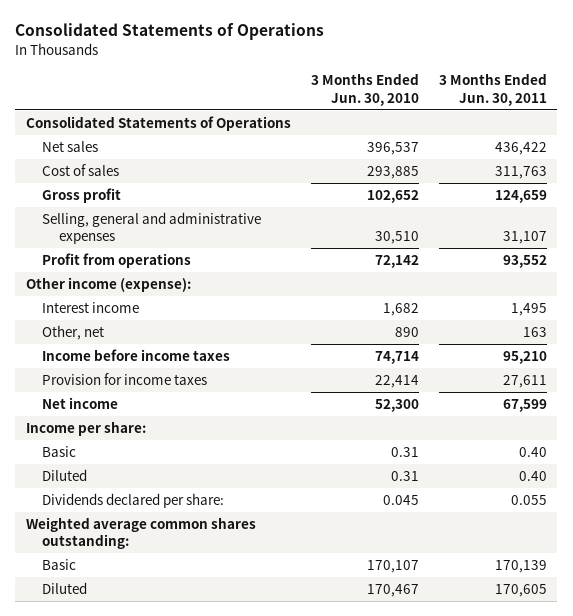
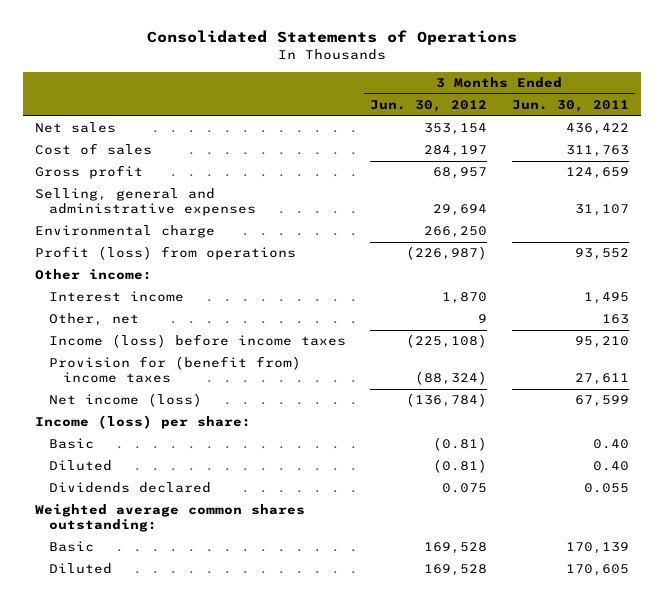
[310,73,419,106] 3 Months Ended Jun. 30, 2010 -> none
none -> [370,100,488,113] Jun. 30, 2012
[25,115,291,131] Consolidated Statements of Operations -> none
none -> [34,225,215,239] Environmental charge
[42,252,192,268] Profit from operations -> [34,246,296,261] Profit (loss) from operations
[25,276,191,292] Other income (expense): -> [34,269,152,281] Other income:
[42,348,231,361] Income before income taxes -> [48,334,346,349] Income (loss) before income taxes
[42,372,208,385] Provision for income taxes -> [48,356,301,384] Provision for (benefit from) income taxes
[42,396,119,409] Net income -> [48,393,202,408] Net income (loss)
[25,420,146,436] Income per share: -> [34,415,251,430] Income (loss) per share:
[42,492,225,508] Dividends declared per share: -> [48,482,211,494] Dividends declared

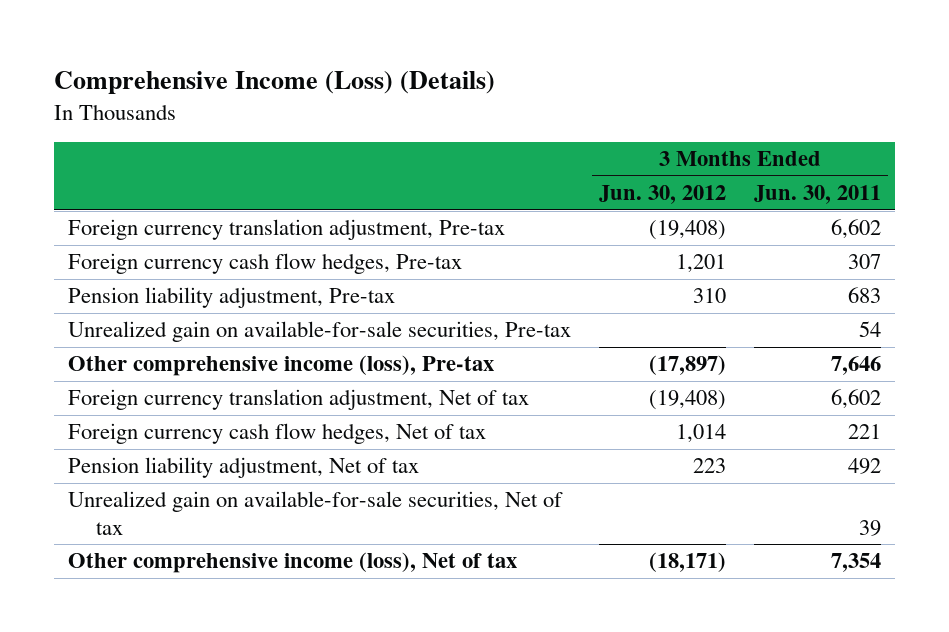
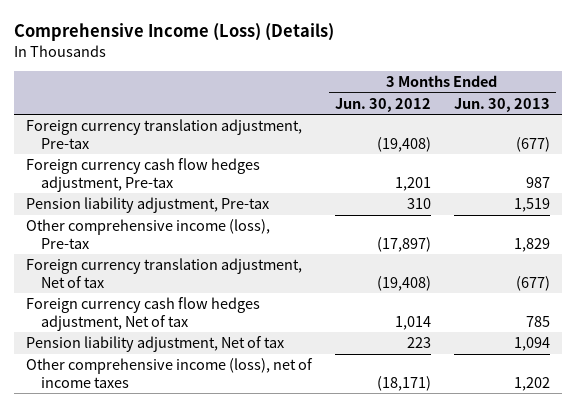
[753,185,881,205] Jun. 30, 2011 -> none
none -> [454,97,551,112] Jun. 30, 2013
[68,253,463,275] Foreign currency cash flow hedges, Pre-tax -> [25,158,260,192] Foreign currency cash flow hedges adjustment, Pre-tax
[68,321,572,343] Unrealized gain on available-for-sale securities, Pre-tax -> none
[68,423,487,445] Foreign currency cash flow hedges, Net of tax -> [25,297,260,331] Foreign currency cash flow hedges adjustment, Net of tax
[68,491,564,535] Unrealized gain on available-for-sale securities, Net of tax -> none
[68,552,518,574] Other comprehensive income (loss), Net of tax -> [25,358,313,388] Other comprehensive income (loss), net of income taxes

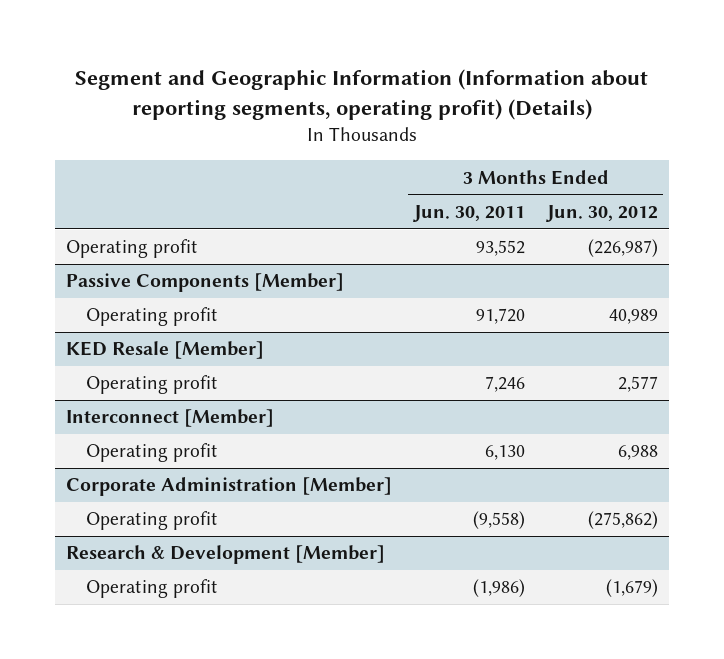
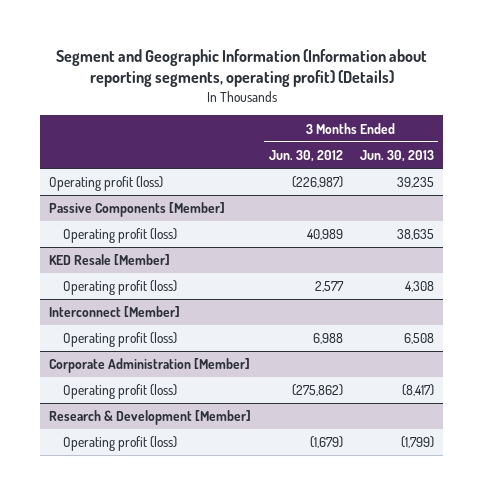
[412,204,525,222] Jun. 30, 2011 -> none
none -> [360,149,435,162] Jun. 30, 2013
[65,239,198,259] Operating profit -> [49,176,164,192] Operating profit (loss)
[85,307,218,327] Operating profit -> [63,228,178,244] Operating profit (loss)
[85,375,218,395] Operating profit -> [63,280,178,296] Operating profit (loss)
[85,443,218,463] Operating profit -> [63,332,178,348] Operating profit (loss)
[85,511,218,531] Operating profit -> [63,384,178,400] Operating profit (loss)
[85,579,218,599] Operating profit -> [63,436,178,452] Operating profit (loss)

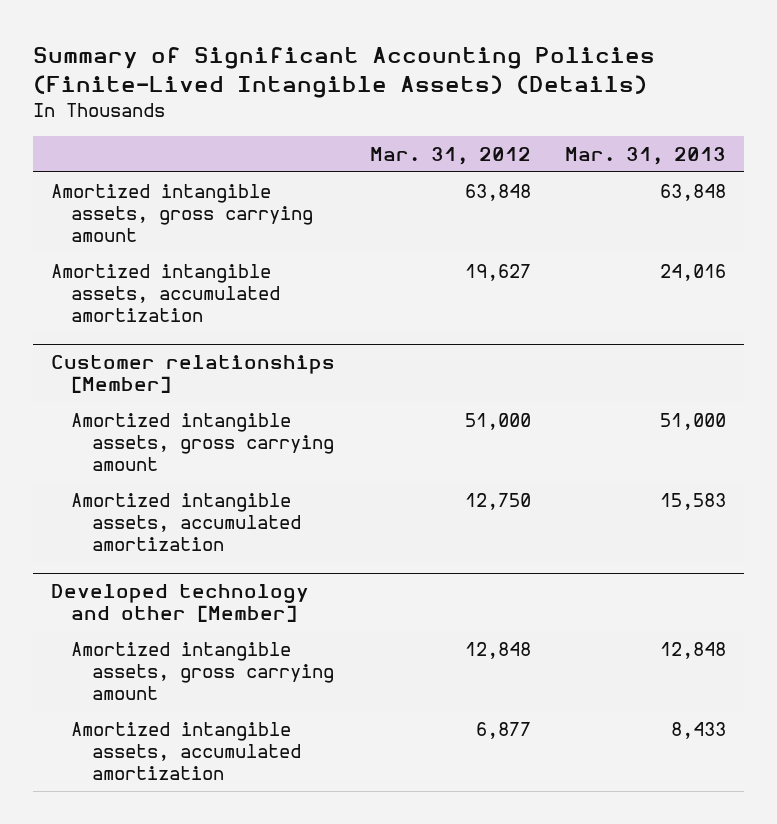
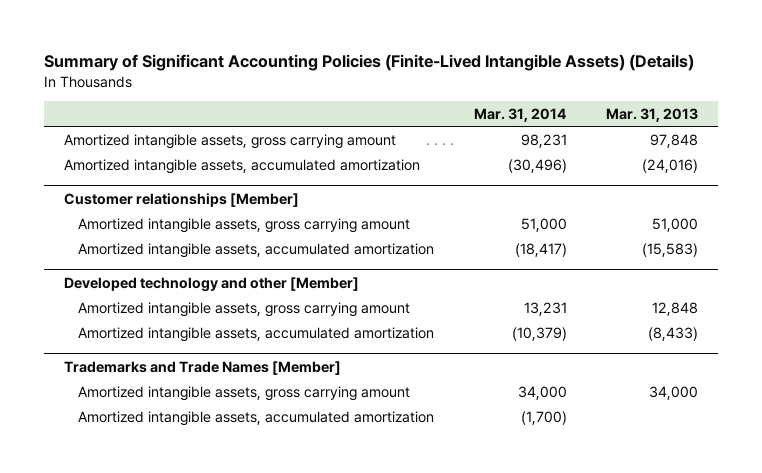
[369,146,531,165] Mar. 31, 2012 -> none
none -> [473,107,567,122] Mar. 31, 2014
[660,184,727,202] 63,848 -> [650,133,699,148] 97,848
[660,264,727,282] 24,016 -> [642,158,699,173] (24,016)
[660,493,727,511] 15,583 -> [642,242,699,257] (15,583)
[671,722,727,740] 8,433 -> [648,326,699,341] (8,433)
none -> [64,360,342,375] Trademarks and Trade Names [Member]
none -> [78,385,411,401] Amortized intangible assets, gross carrying amount
none -> [78,410,435,426] Amortized intangible assets, accumulated amortization

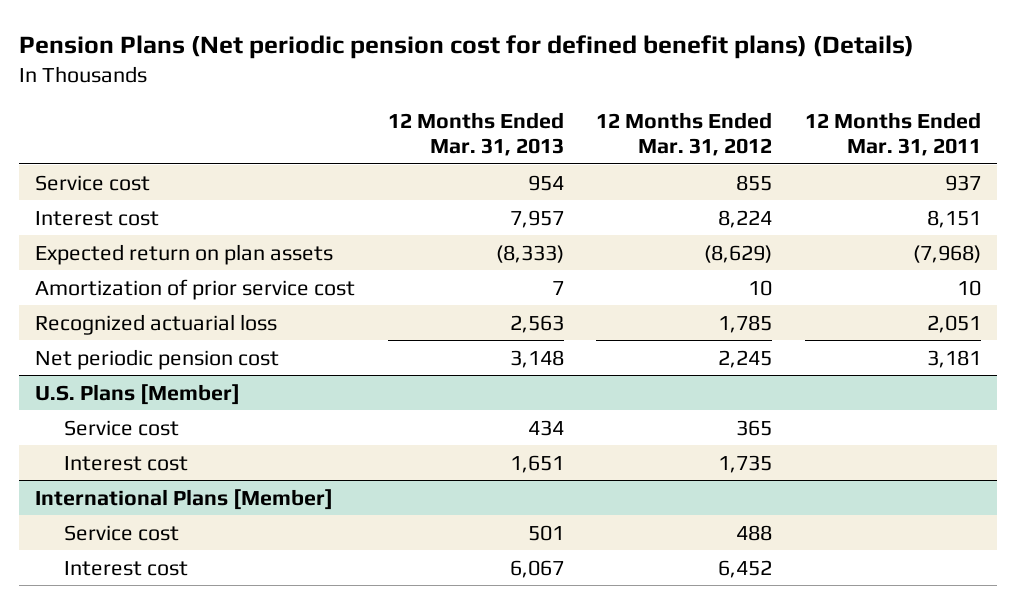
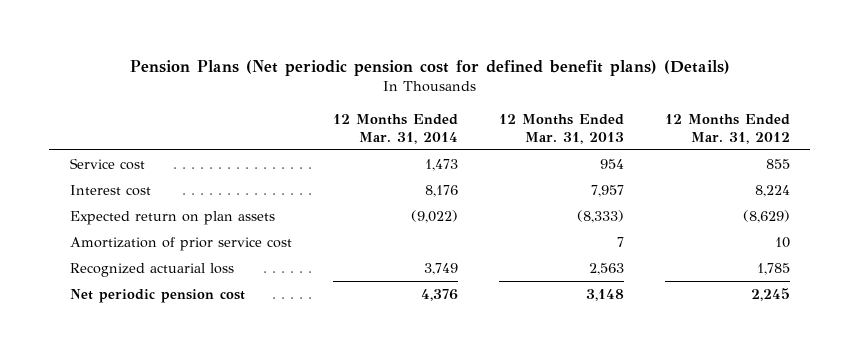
[804,112,981,157] 12 Months Ended Mar. 31, 2011 -> none
none -> [332,113,458,145] 12 Months Ended Mar. 31, 2014
[35,383,241,405] U.S. Plans [Member] -> none
[63,419,179,436] Service cost -> none
[63,455,188,471] Interest cost -> none
[35,488,334,510] International Plans [Member] -> none
[63,524,179,541] Service cost -> none
[63,560,188,576] Interest cost -> none

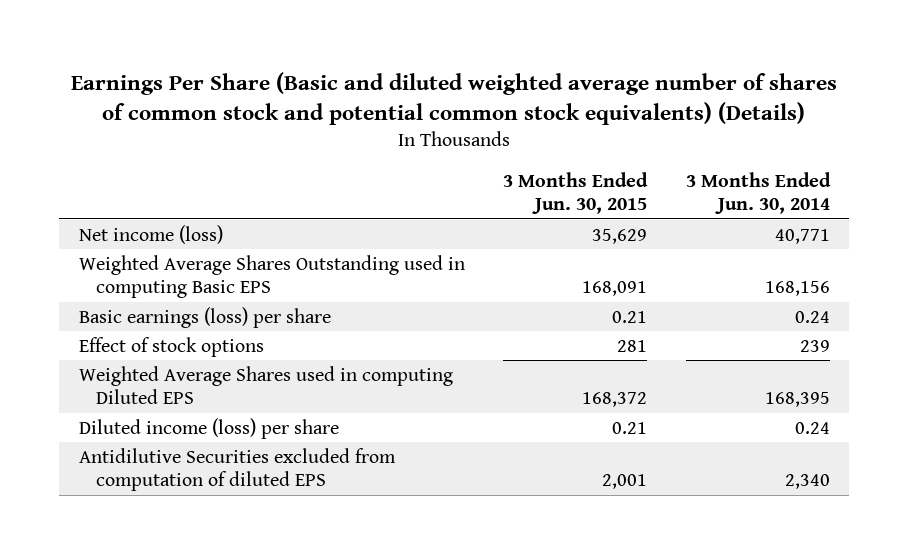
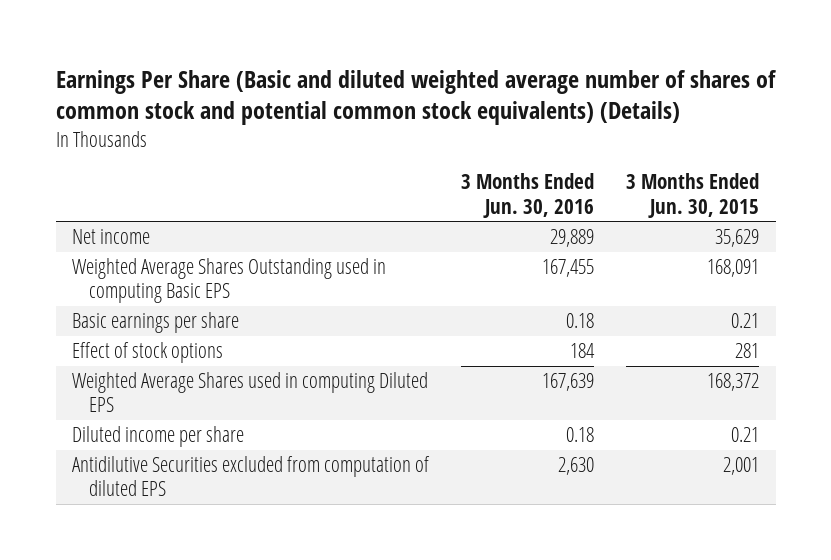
[685,171,831,215] 3 Months Ended Jun. 30, 2014 -> none
none -> [461,173,595,218] 3 Months Ended Jun. 30, 2016
[78,224,223,244] Net income (loss) -> [71,229,150,245] Net income
[78,306,331,328] Basic earnings (loss) per share -> [71,312,239,334] Basic earnings per share
[78,417,339,439] Diluted income (loss) per share -> [71,426,244,448] Diluted income per share

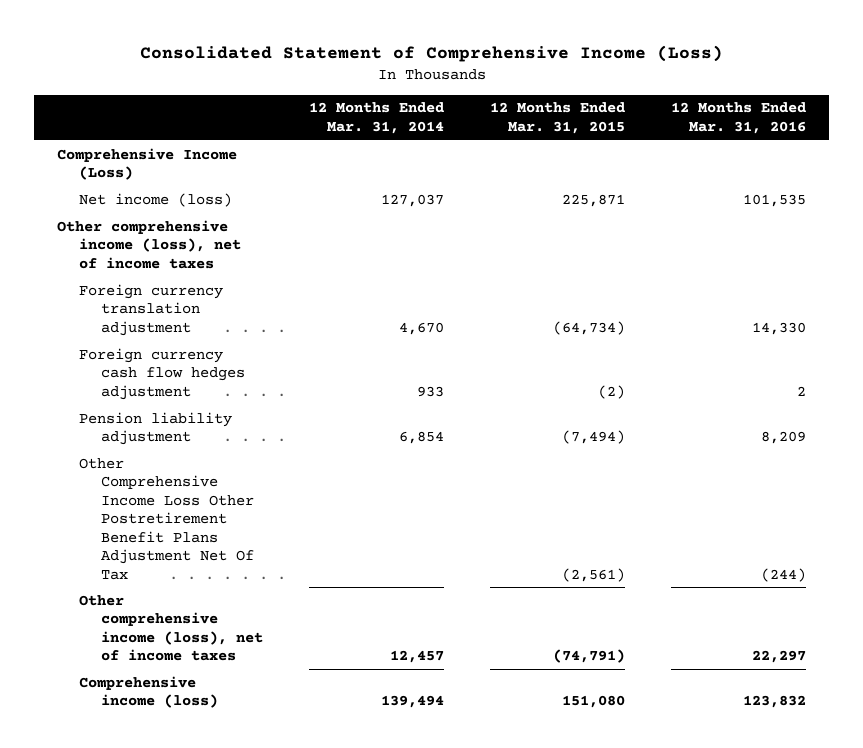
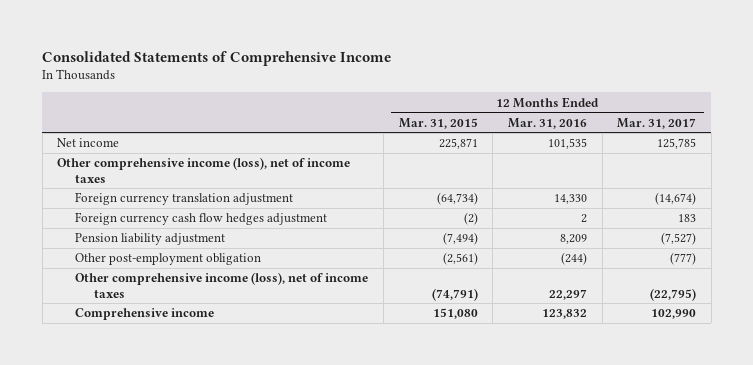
[139,45,723,63] Consolidated Statement of Comprehensive Income (Loss) -> [42,51,392,67] Consolidated Statements of Comprehensive Income
[308,102,444,134] 12 Months Ended Mar. 31, 2014 -> none
none -> [617,117,697,129] Mar. 31, 2017
[57,147,238,181] Comprehensive Income (Loss) -> none
[78,192,232,207] Net income (loss) -> [57,138,120,148] Net income
[78,457,254,580] Other Comprehensive Income Loss Other Postretirement Benefit Plans Adjustment Net Of Tax -> [75,253,262,266] Other post-employment obligation
[78,675,218,709] Comprehensive income (loss) -> [75,308,215,321] Comprehensive income

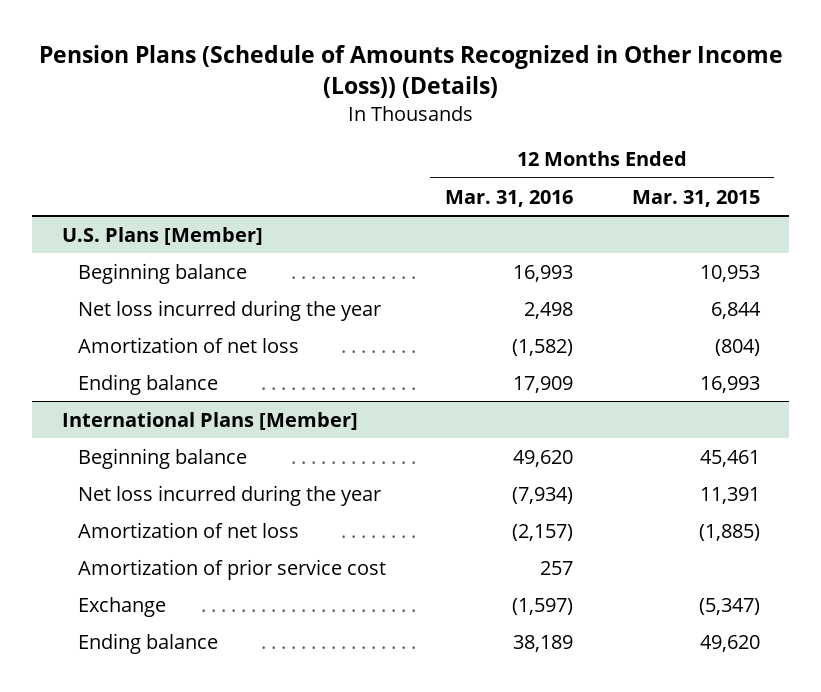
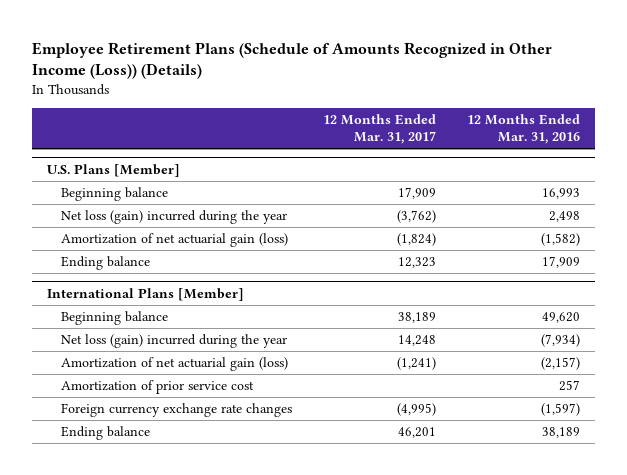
[38,45,783,98] Pension Plans (Schedule of Amounts Recognized in Other Income (Loss)) (Details) -> [31,41,552,80] Employee Retirement Plans (Schedule of Amounts Recognized in Other Income (Loss)) (Details)
[631,189,760,207] Mar. 31, 2015 -> none
none -> [323,113,437,145] 12 Months Ended Mar. 31, 2017
[78,299,382,321] Net loss incurred during the year -> [61,209,288,224] Net loss (gain) incurred during the year
[78,336,300,353] Amortization of net loss -> [61,232,289,247] Amortization of net actuarial gain (loss)
[78,484,382,506] Net loss incurred during the year -> [61,333,288,348] Net loss (gain) incurred during the year
[78,521,300,538] Amortization of net loss -> [61,356,289,371] Amortization of net actuarial gain (loss)
[78,596,167,617] Exchange -> [61,402,293,417] Foreign currency exchange rate changes

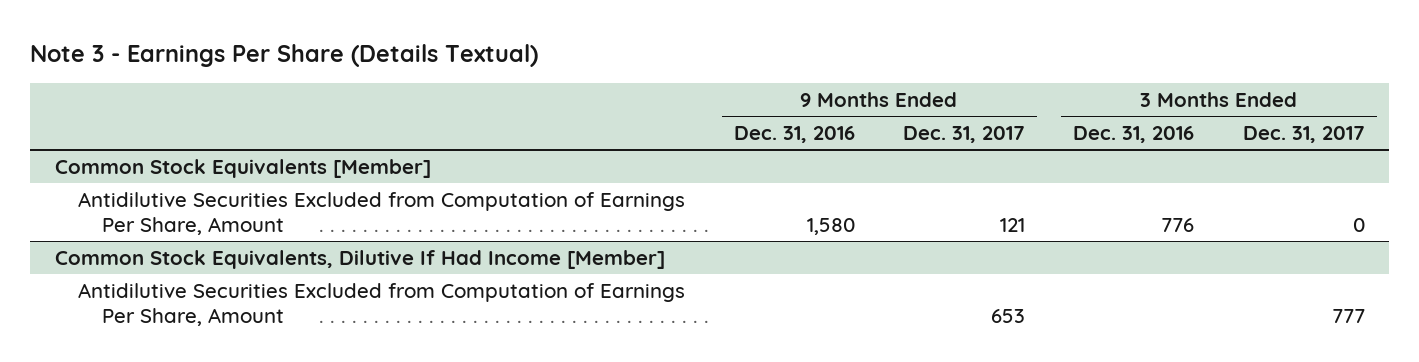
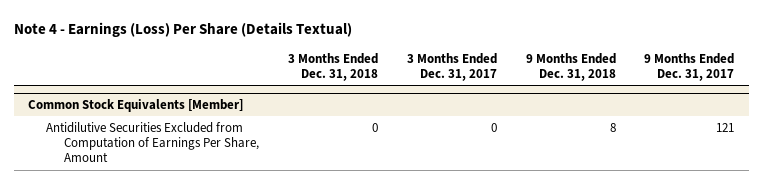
[30,44,539,68] Note 3 - Earnings Per Share (Details Textual) -> [14,22,353,38] Note 4 - Earnings (Loss) Per Share (Details Textual)
[733,125,855,143] Dec. 31, 2016 -> none
[1073,125,1195,143] Dec. 31, 2016 -> none
none -> [288,52,379,82] 3 Months Ended Dec. 31, 2018
none -> [525,52,616,82] 9 Months Ended Dec. 31, 2018
[54,249,665,269] Common Stock Equivalents, Dilutive If Had Income [Member] -> none
[78,282,686,326] Antidilutive Securities Excluded from Computation of Earnings Per Share, Amount -> none

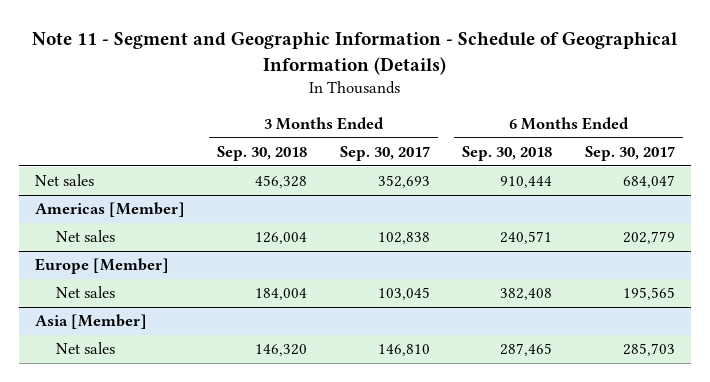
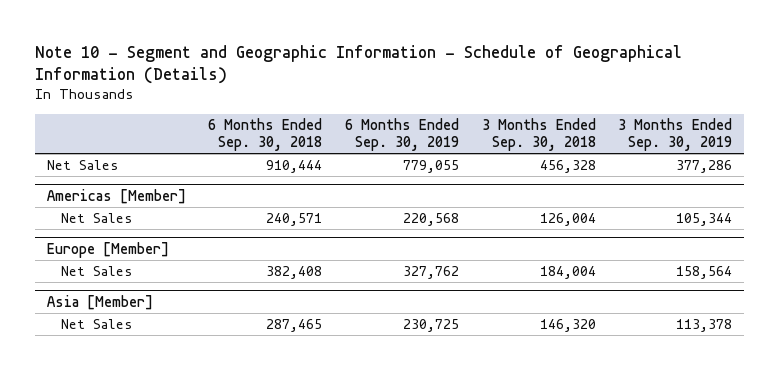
[31,31,677,75] Note 11 - Segment and Geographic Information - Schedule of Geographical Information (Details) -> [35,44,683,84] Note 10 - Segment and Geographic Information - Schedule of Geographical Information (Details)
[339,146,430,162] Sep. 30, 2017 -> none
[584,146,675,162] Sep. 30, 2017 -> none
none -> [344,117,459,152] 6 Months Ended Sep. 30, 2019
none -> [618,117,733,152] 3 Months Ended Sep. 30, 2019
[35,174,95,187] Net sales -> [46,159,119,170] Net Sales
[56,230,116,243] Net sales -> [61,212,134,223] Net Sales
[56,286,116,299] Net sales -> [61,265,134,276] Net Sales
[56,342,116,355] Net sales -> [61,318,134,329] Net Sales

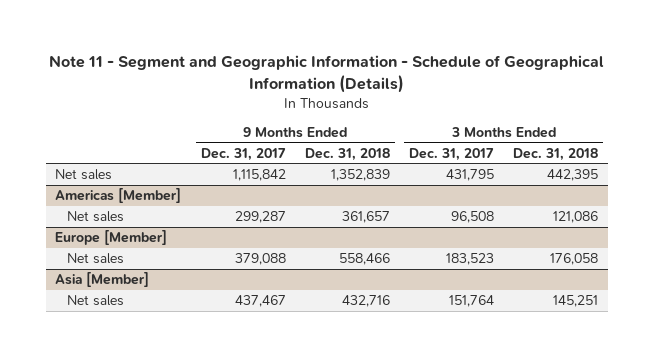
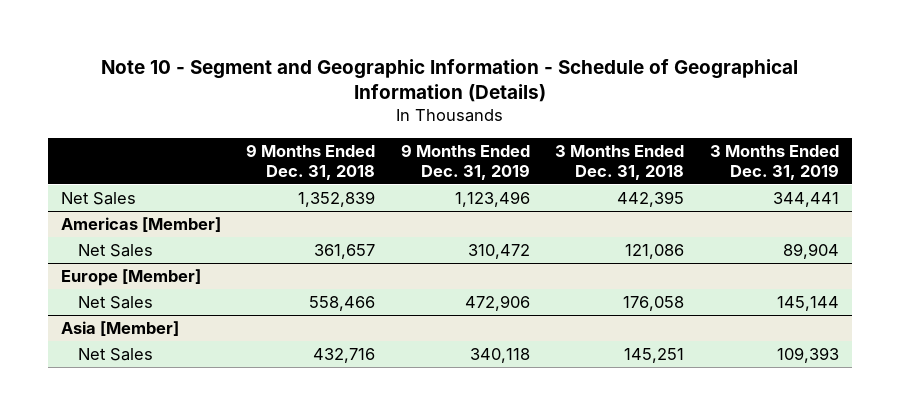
[48,55,604,94] Note 11 - Segment and Geographic Information - Schedule of Geographical Information (Details) -> [100,58,798,103] Note 10 - Segment and Geographic Information - Schedule of Geographical Information (Details)
[200,147,286,161] Dec. 31, 2017 -> none
[408,147,494,161] Dec. 31, 2017 -> none
none -> [400,144,530,180] 9 Months Ended Dec. 31, 2019
none -> [709,145,839,180] 3 Months Ended Dec. 31, 2019
[55,169,113,181] Net sales -> [60,192,136,206] Net Sales
[66,211,124,223] Net sales -> [77,244,153,258] Net Sales
[66,253,124,265] Net sales -> [77,296,153,310] Net Sales
[66,295,124,307] Net sales -> [77,348,153,362] Net Sales

